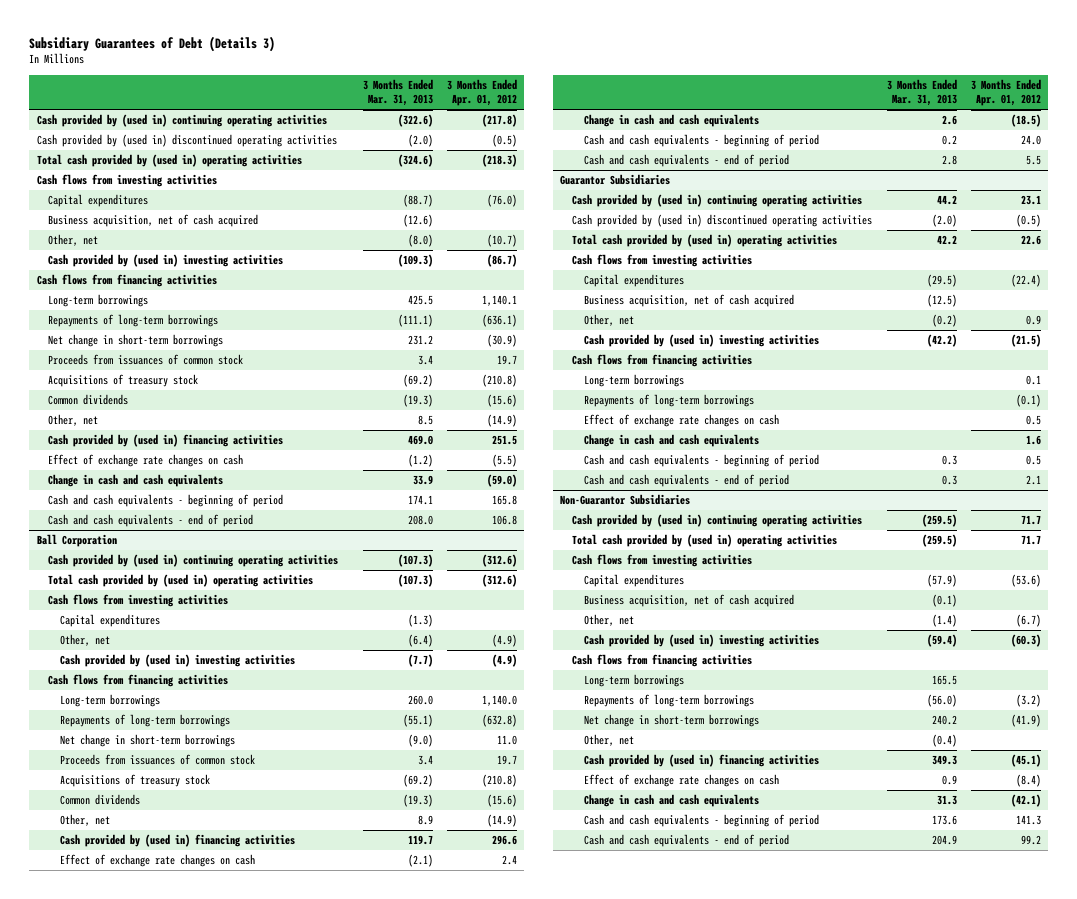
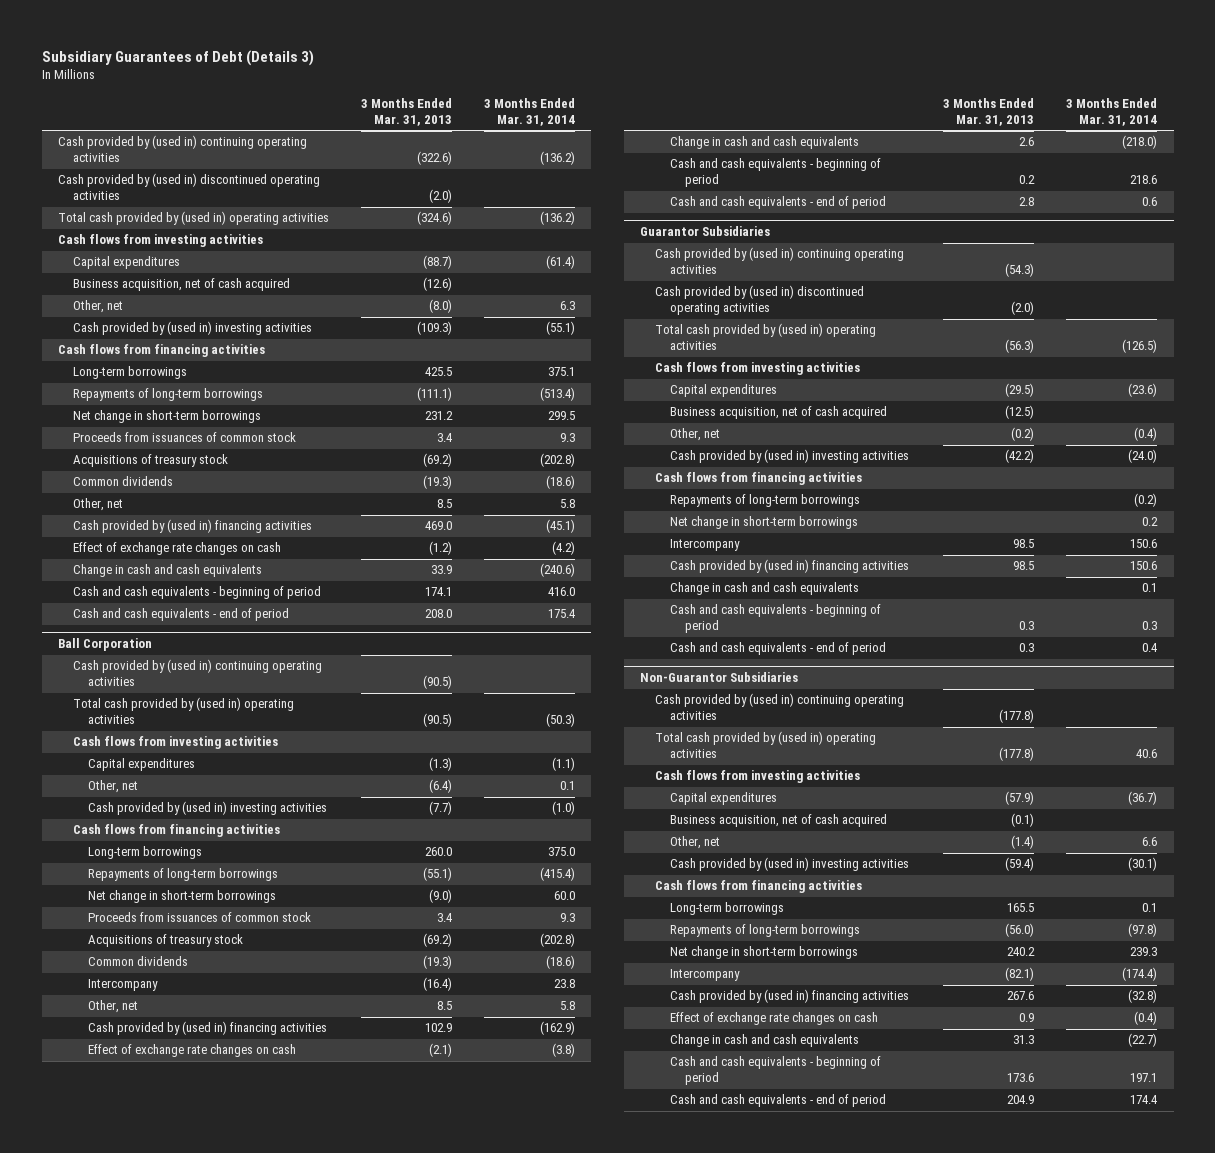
[446,79,517,107] 3 Months Ended Apr. 01, 2012 -> none
none -> [484,97,576,126] 3 Months Ended Mar. 31, 2014
[397,554,433,568] (107.3) -> [423,675,453,690] (90.5)
[397,574,433,588] (107.3) -> [423,713,453,728] (90.5)
none -> [87,979,158,992] Intercompany
[417,815,433,826] 8.9 -> [437,1001,453,1011] 8.5
[407,835,433,846] 119.7 -> [425,1023,453,1033] 102.9
[936,195,957,206] 44.2 -> [1005,263,1035,278] (54.3)
[936,235,957,246] 42.2 -> [1005,339,1035,354] (56.3)
[584,374,685,388] Long-term borrowings -> none
[584,414,780,428] Effect of exchange rate changes on cash -> none
none -> [669,516,858,530] Net change in short-term borrowings
none -> [669,539,740,552] Intercompany
none -> [669,559,909,574] Cash provided by (used in) financing activities
[921,514,957,528] (259.5) -> [999,709,1035,724] (177.8)
[921,534,957,548] (259.5) -> [999,747,1035,762] (177.8)
[584,734,635,747] Other, net -> none
none -> [669,969,740,982] Intercompany
[931,755,957,766] 349.3 -> [1007,991,1035,1001] 267.6

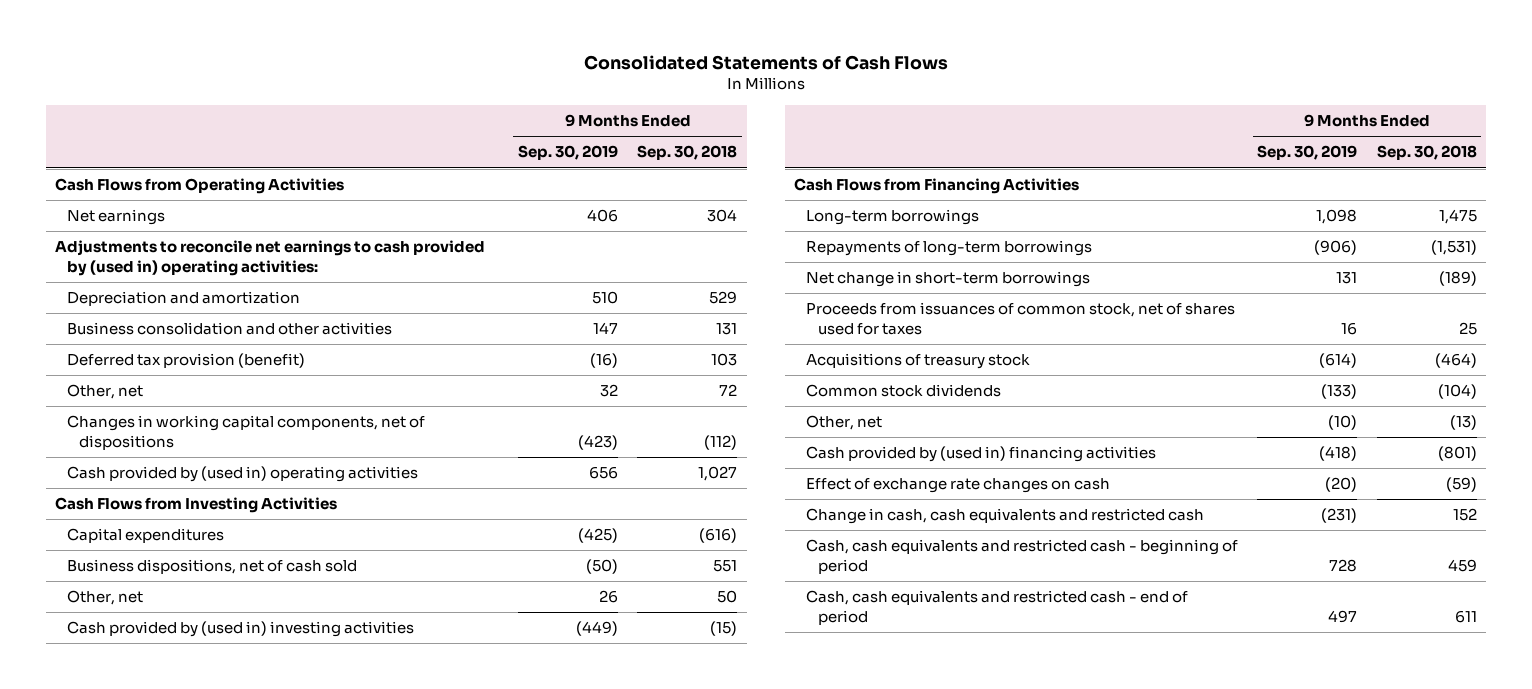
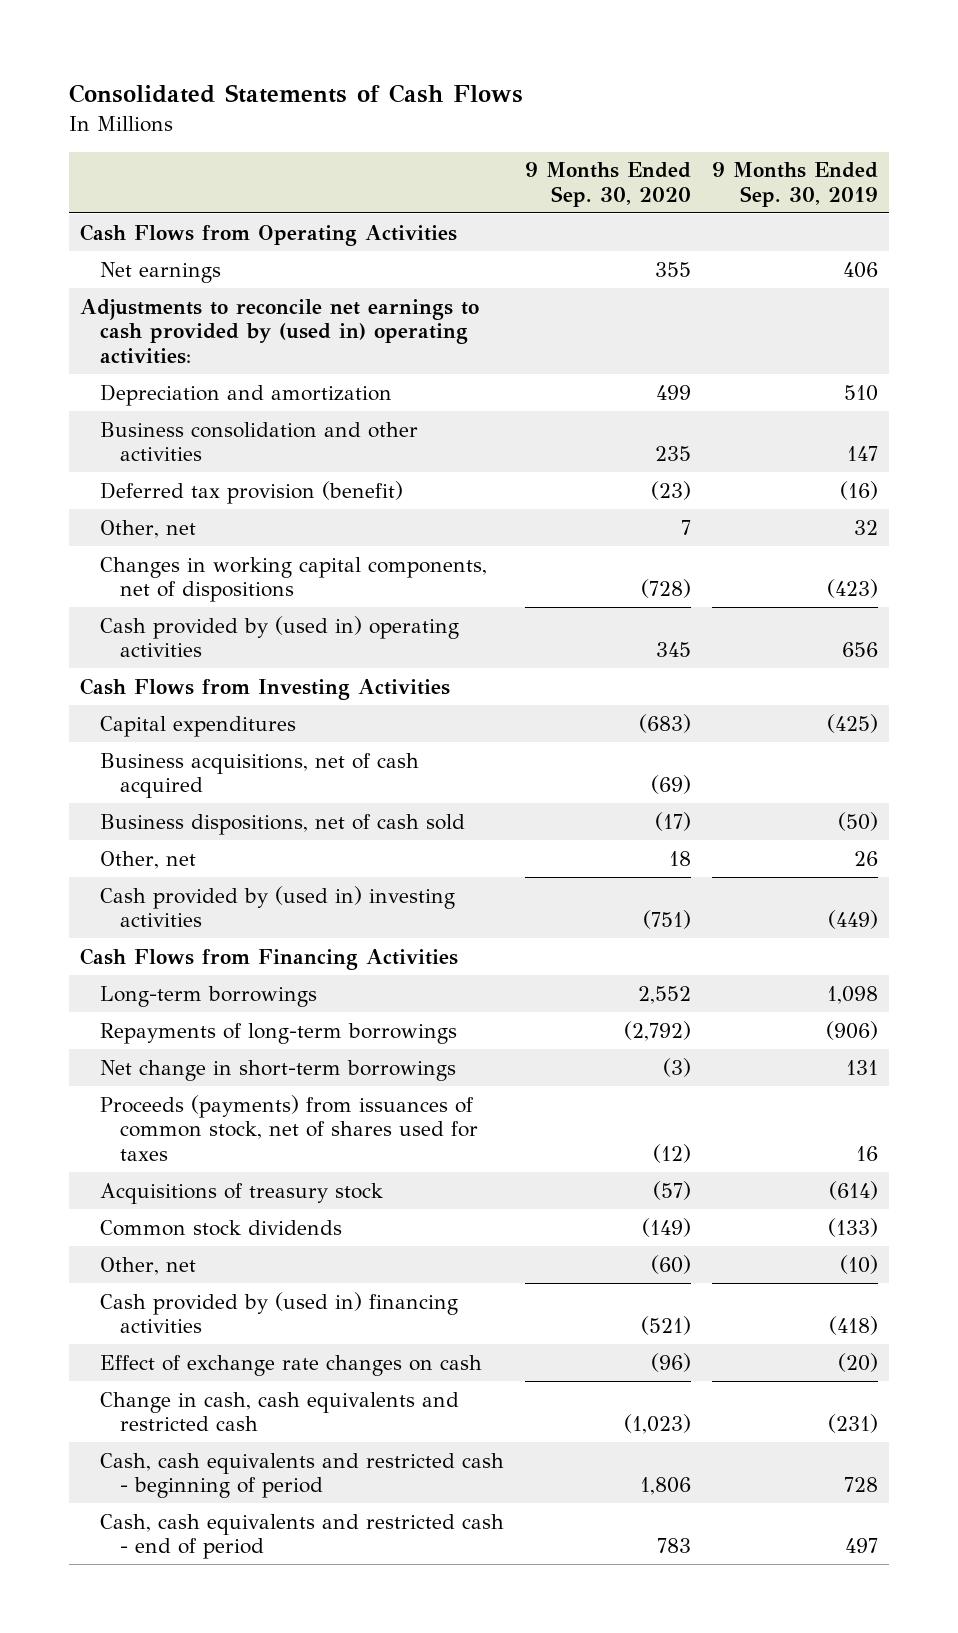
[637,145,738,161] Sep. 30, 2018 -> none
none -> [525,162,692,207] 9 Months Ended Sep. 30, 2020
none -> [99,752,419,799] Business acquisitions, net of cash acquired
[806,302,1236,335] Proceeds from issuances of common stock, net of shares used for taxes -> [99,1094,479,1161] Proceeds (payments) from issuances of common stock, net of shares used for taxes

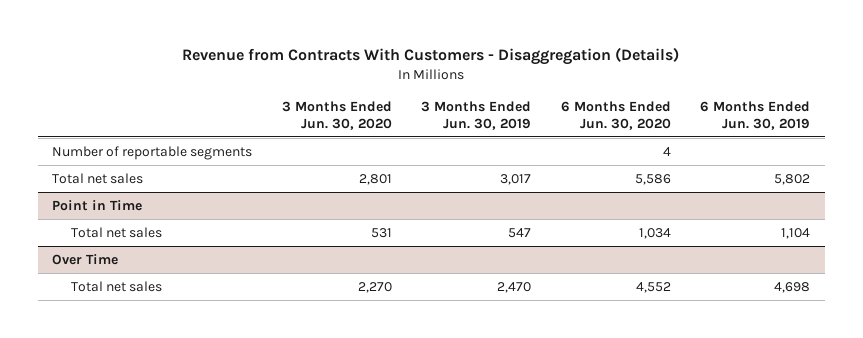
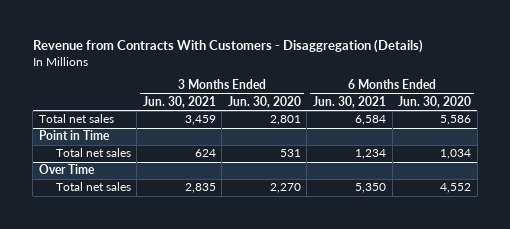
[421,100,532,130] 3 Months Ended Jun. 30, 2019 -> none
[700,100,811,130] 6 Months Ended Jun. 30, 2019 -> none
none -> [142,95,216,108] Jun. 30, 2021
none -> [313,95,387,108] Jun. 30, 2021
[52,146,253,161] Number of reportable segments -> none

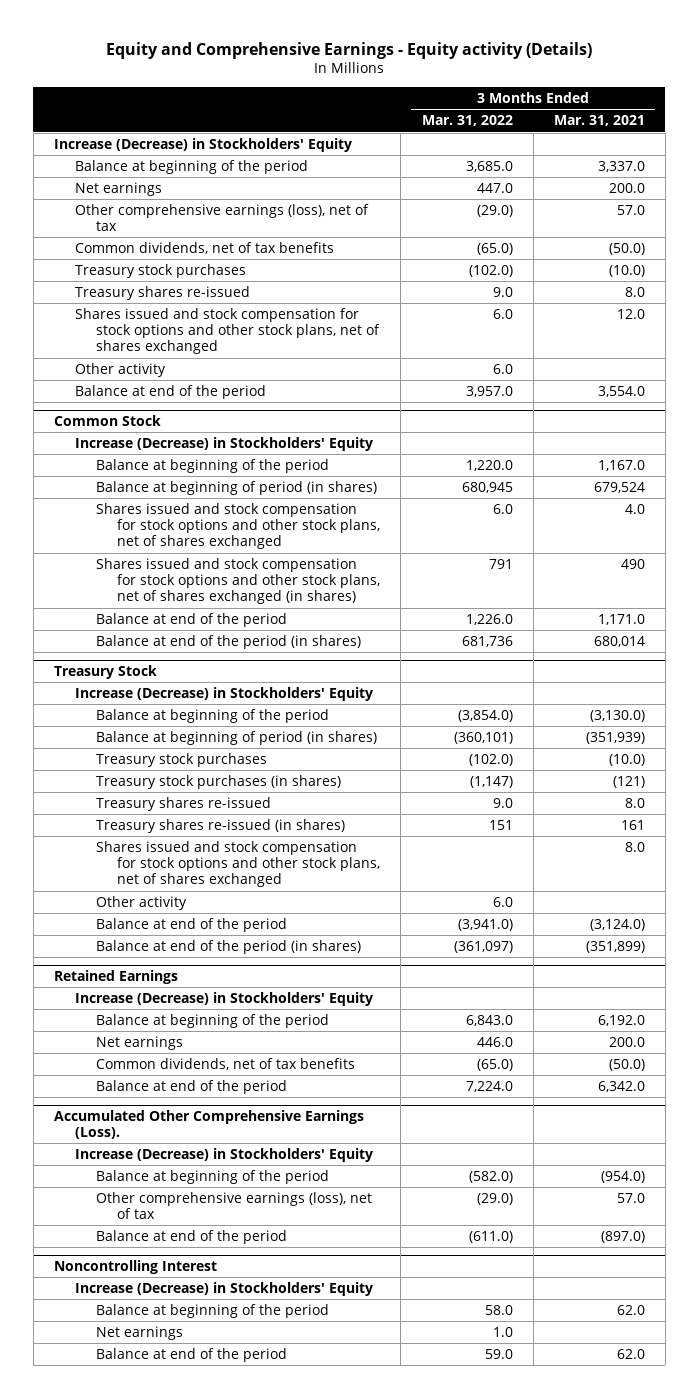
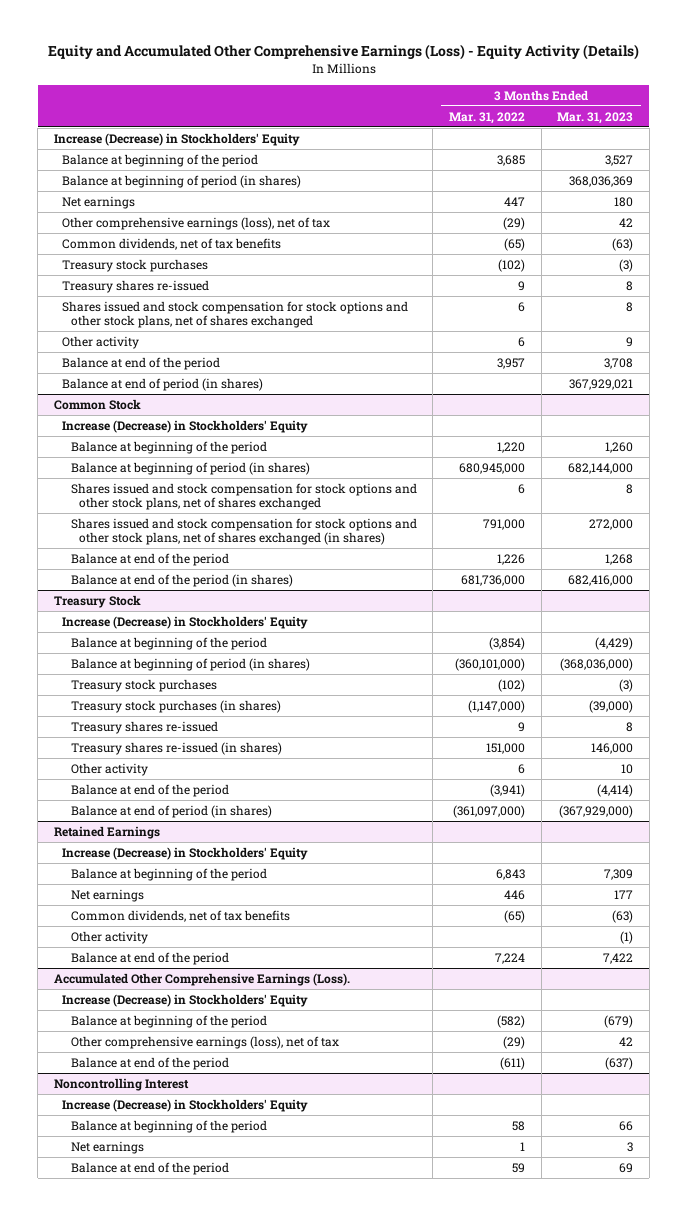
[106,41,593,59] Equity and Comprehensive Earnings - Equity activity (Details) -> [47,44,639,61] Equity and Accumulated Other Comprehensive Earnings (Loss) - Equity Activity (Details)
[553,115,645,127] Mar. 31, 2021 -> none
none -> [557,111,634,124] Mar. 31, 2023
[465,160,513,172] 3,685.0 -> [496,154,525,166] 3,685
none -> [62,174,302,188] Balance at beginning of period (in shares)
[476,182,513,193] 447.0 -> [503,196,525,206] 447
[476,204,513,217] (29.0) -> [502,216,525,230] (29)
[476,242,513,255] (65.0) -> [503,237,525,251] (65)
[468,264,513,277] (102.0) -> [497,258,525,272] (102)
[492,286,513,297] 9.0 -> [517,280,525,291] 9
[492,308,513,319] 6.0 -> [517,301,525,312] 6
[492,363,513,374] 6.0 -> [517,336,525,347] 6
[465,385,513,397] 3,957.0 -> [496,357,525,369] 3,957
none -> [62,377,264,391] Balance at end of period (in shares)
[465,459,513,471] 1,220.0 -> [496,441,525,453] 1,220
[461,481,513,493] 680,945 -> [458,462,525,474] 680,945,000
[492,503,513,514] 6.0 -> [517,483,525,494] 6
[488,558,513,569] 791 -> [482,518,525,530] 791,000
[465,613,513,625] 1,226.0 -> [496,553,525,565] 1,226
[461,635,513,647] 681,736 -> [460,574,525,586] 681,736,000
[96,840,381,888] Shares issued and stock compensation for stock options and other stock plans, net of shares exchanged -> none
[457,709,513,722] (3,854.0) -> [488,636,525,650] (3,854)
[453,731,513,744] (360,101) -> [454,657,525,671] (360,101,000)
[468,753,513,766] (102.0) -> [497,678,525,692] (102)
[469,775,513,788] (1,147) -> [467,699,525,713] (1,147,000)
[492,797,513,808] 9.0 -> [517,721,525,732] 9
[488,819,513,830] 151 -> [485,742,525,754] 151,000
[492,896,513,907] 6.0 -> [517,763,525,774] 6
[457,918,513,931] (3,941.0) -> [489,783,525,797] (3,941)
[96,939,362,954] Balance at end of the period (in shares) -> [70,804,272,818] Balance at end of period (in shares)
[453,940,513,953] (361,097) -> [452,804,525,818] (361,097,000)
[465,1014,513,1026] 6,843.0 -> [495,868,525,880] 6,843
[476,1036,513,1047] 446.0 -> [503,889,525,900] 446
[476,1058,513,1071] (65.0) -> [503,909,525,923] (65)
none -> [70,930,148,944] Other activity
[465,1080,513,1092] 7,224.0 -> [494,952,525,964] 7,224
[468,1170,513,1183] (582.0) -> [496,1014,525,1028] (582)
[476,1192,513,1205] (29.0) -> [502,1035,525,1049] (29)
[468,1230,513,1243] (611.0) -> [499,1056,525,1070] (611)
[484,1304,513,1315] 58.0 -> [511,1120,525,1131] 58
[492,1326,513,1337] 1.0 -> [519,1141,525,1151] 1
[484,1348,513,1359] 59.0 -> [511,1162,525,1173] 59

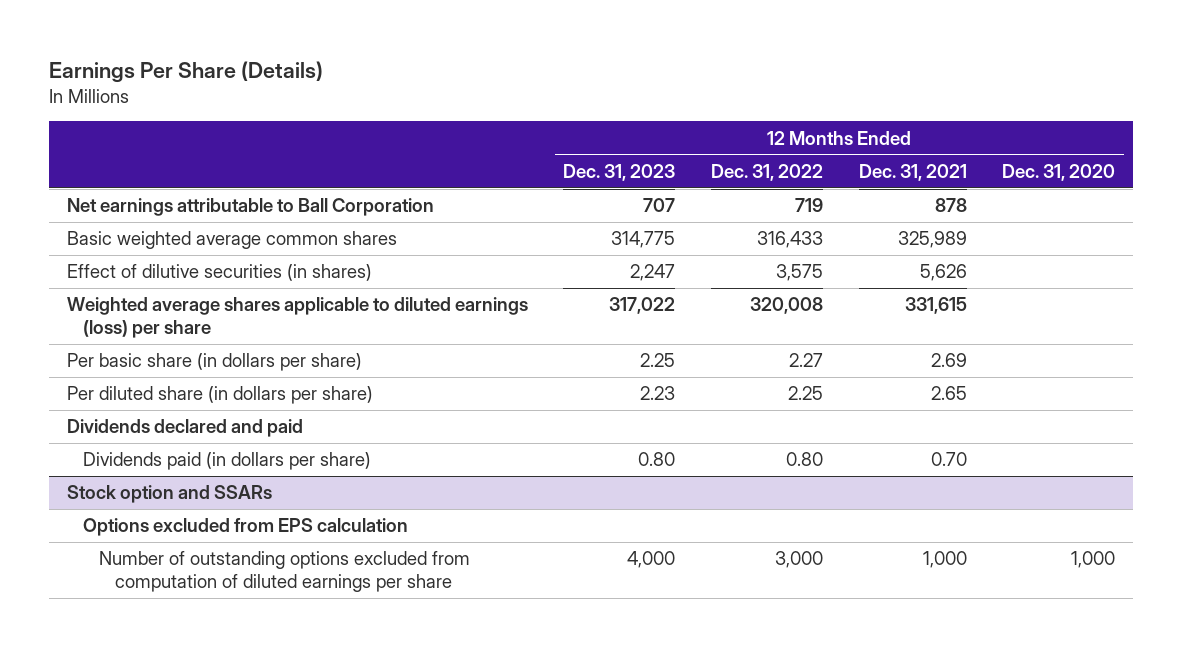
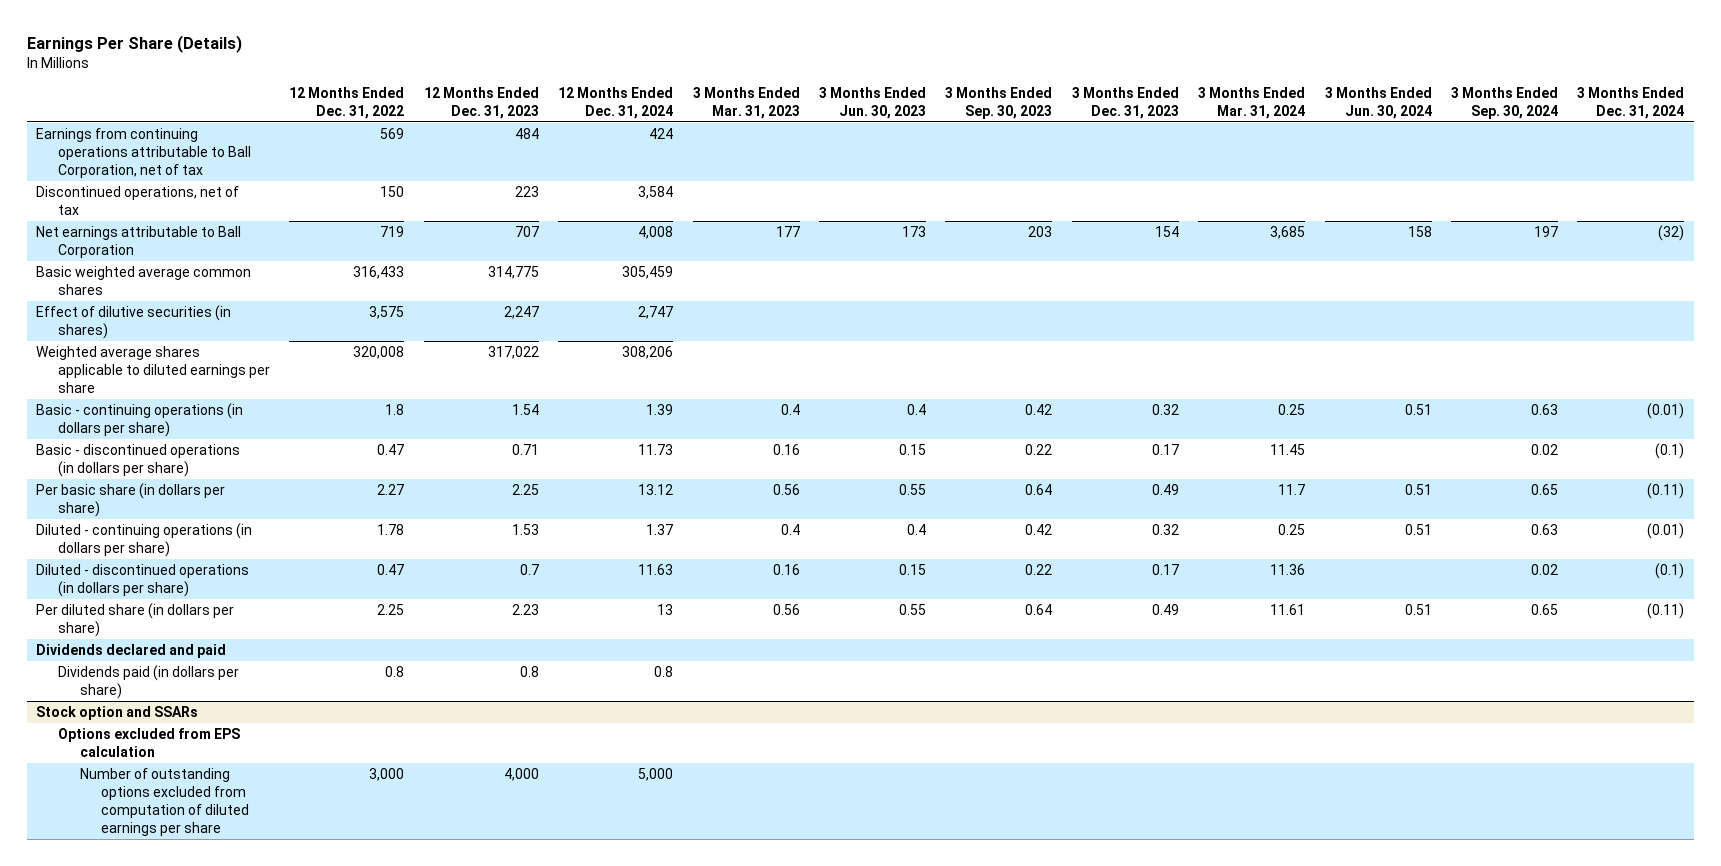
[858,163,967,181] Dec. 31, 2021 -> none
[1002,163,1116,181] Dec. 31, 2020 -> none
none -> [558,86,674,119] 12 Months Ended Dec. 31, 2024
none -> [692,86,800,119] 3 Months Ended Mar. 31, 2023
none -> [818,86,926,119] 3 Months Ended Jun. 30, 2023
none -> [945,86,1053,119] 3 Months Ended Sep. 30, 2023
none -> [1071,86,1179,119] 3 Months Ended Dec. 31, 2023
none -> [1198,86,1306,119] 3 Months Ended Mar. 31, 2024
none -> [1324,86,1432,119] 3 Months Ended Jun. 30, 2024
none -> [1450,86,1558,119] 3 Months Ended Sep. 30, 2024
none -> [1577,86,1685,119] 3 Months Ended Dec. 31, 2024
none -> [36,128,252,179] Earnings from continuing operations attributable to Ball Corporation, net of tax
none -> [36,186,240,216] Discontinued operations, net of tax
[66,297,528,338] Weighted average shares applicable to diluted earnings (loss) per share -> [36,346,271,394] Weighted average shares applicable to diluted earnings per share
none -> [36,403,244,438] Basic - continuing operations (in dollars per share)
none -> [36,444,241,478] Basic - discontinued operations (in dollars per share)
none -> [36,523,253,558] Diluted - continuing operations (in dollars per share)
none -> [36,564,250,598] Diluted - discontinued operations (in dollars per share)
[638,452,676,467] 0.80 -> [519,666,539,678] 0.8
[785,452,823,467] 0.80 -> [385,666,405,678] 0.8

